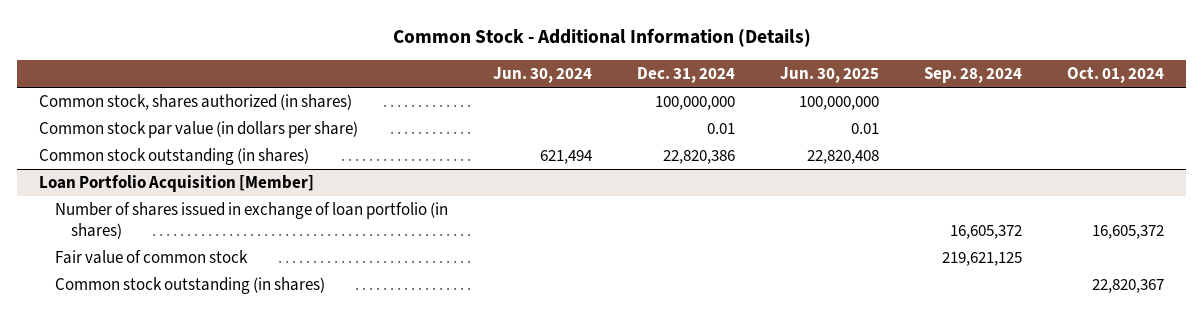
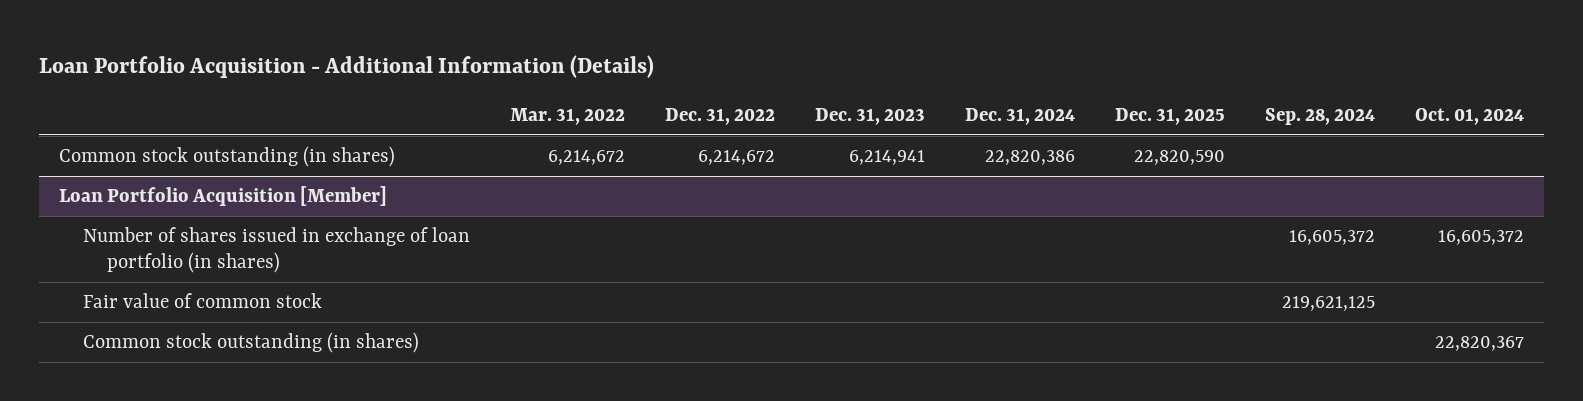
[392,28,811,48] Common Stock - Additional Information (Details) -> [38,54,654,78] Loan Portfolio Acquisition - Additional Information (Details)
[493,67,593,84] Jun. 30, 2024 -> none
[779,67,879,84] Jun. 30, 2025 -> none
none -> [509,107,625,125] Mar. 31, 2022
none -> [664,107,775,125] Dec. 31, 2022
none -> [814,107,925,125] Dec. 31, 2023
none -> [1115,107,1226,125] Dec. 31, 2025
[39,94,353,111] Common stock, shares authorized (in shares) -> none
[39,121,359,139] Common stock par value (in dollars per share) -> none

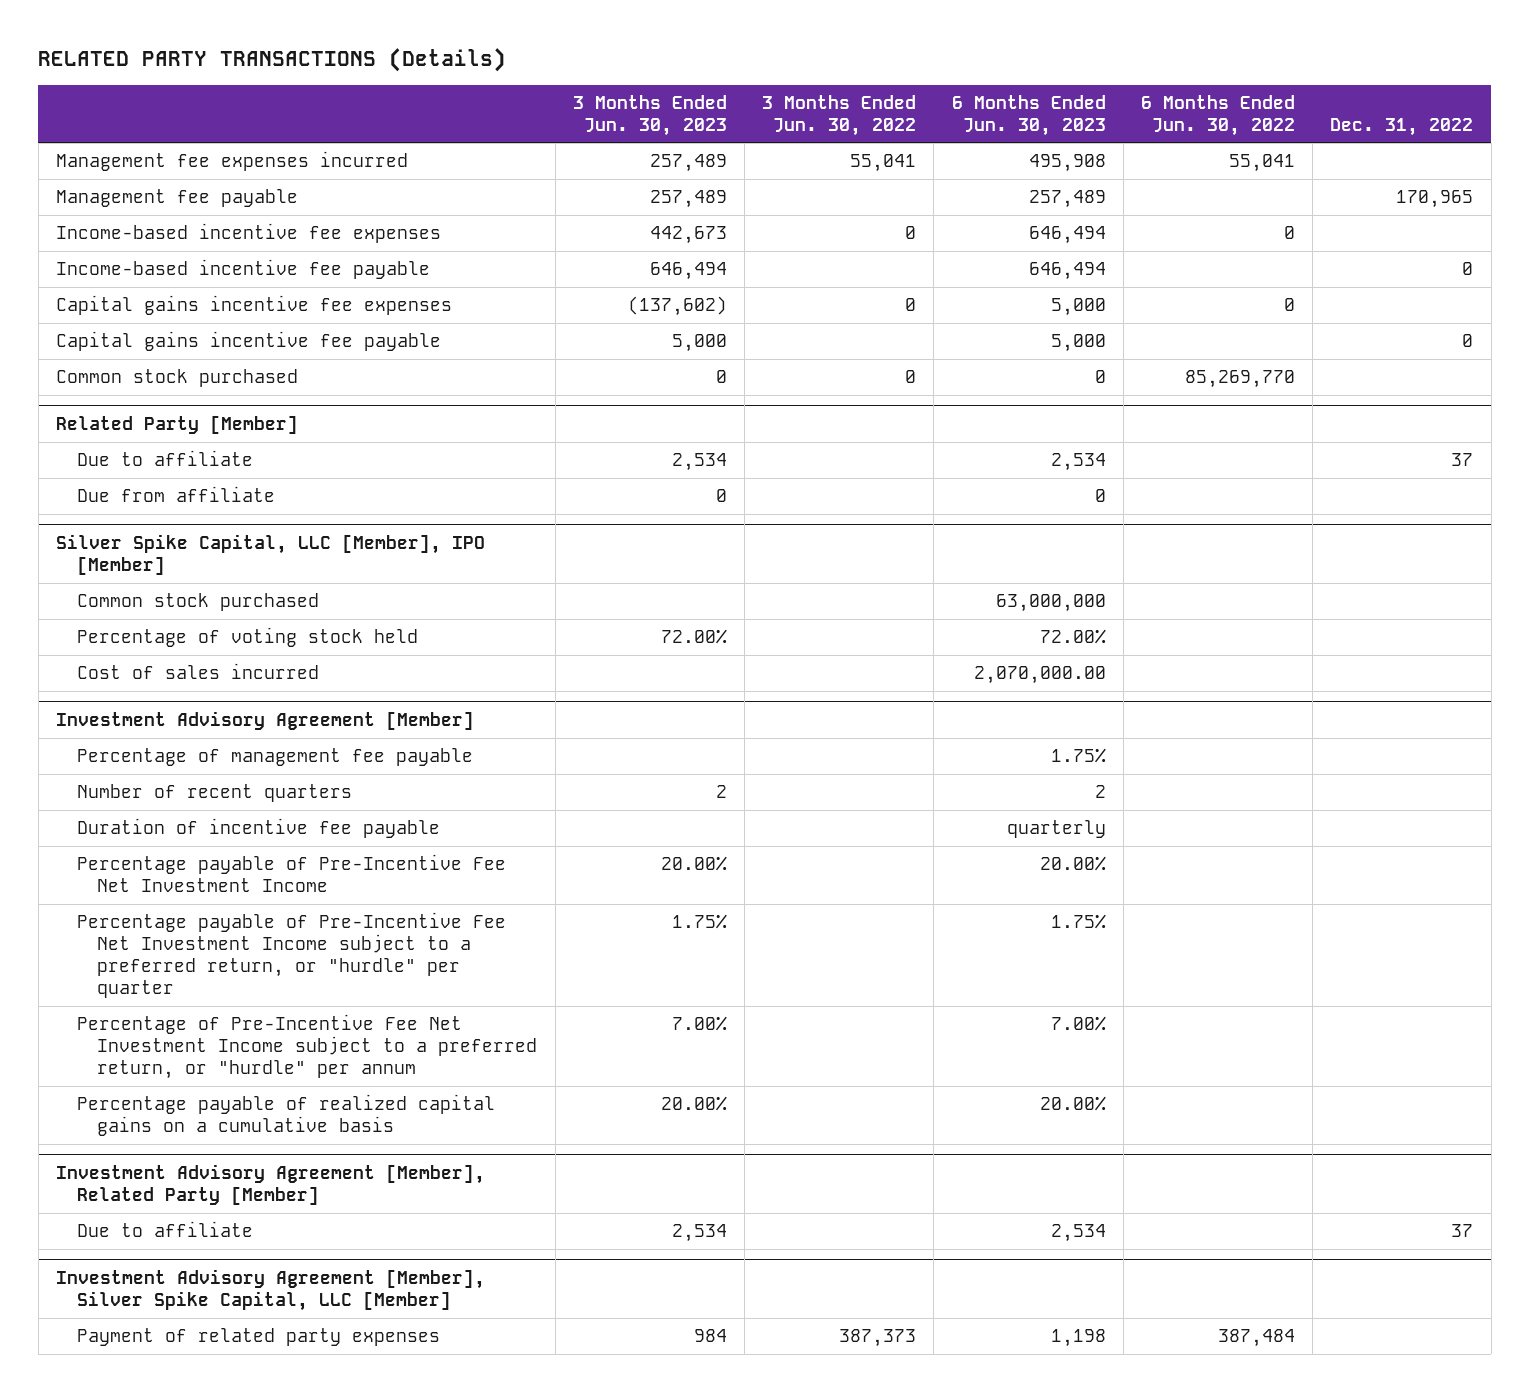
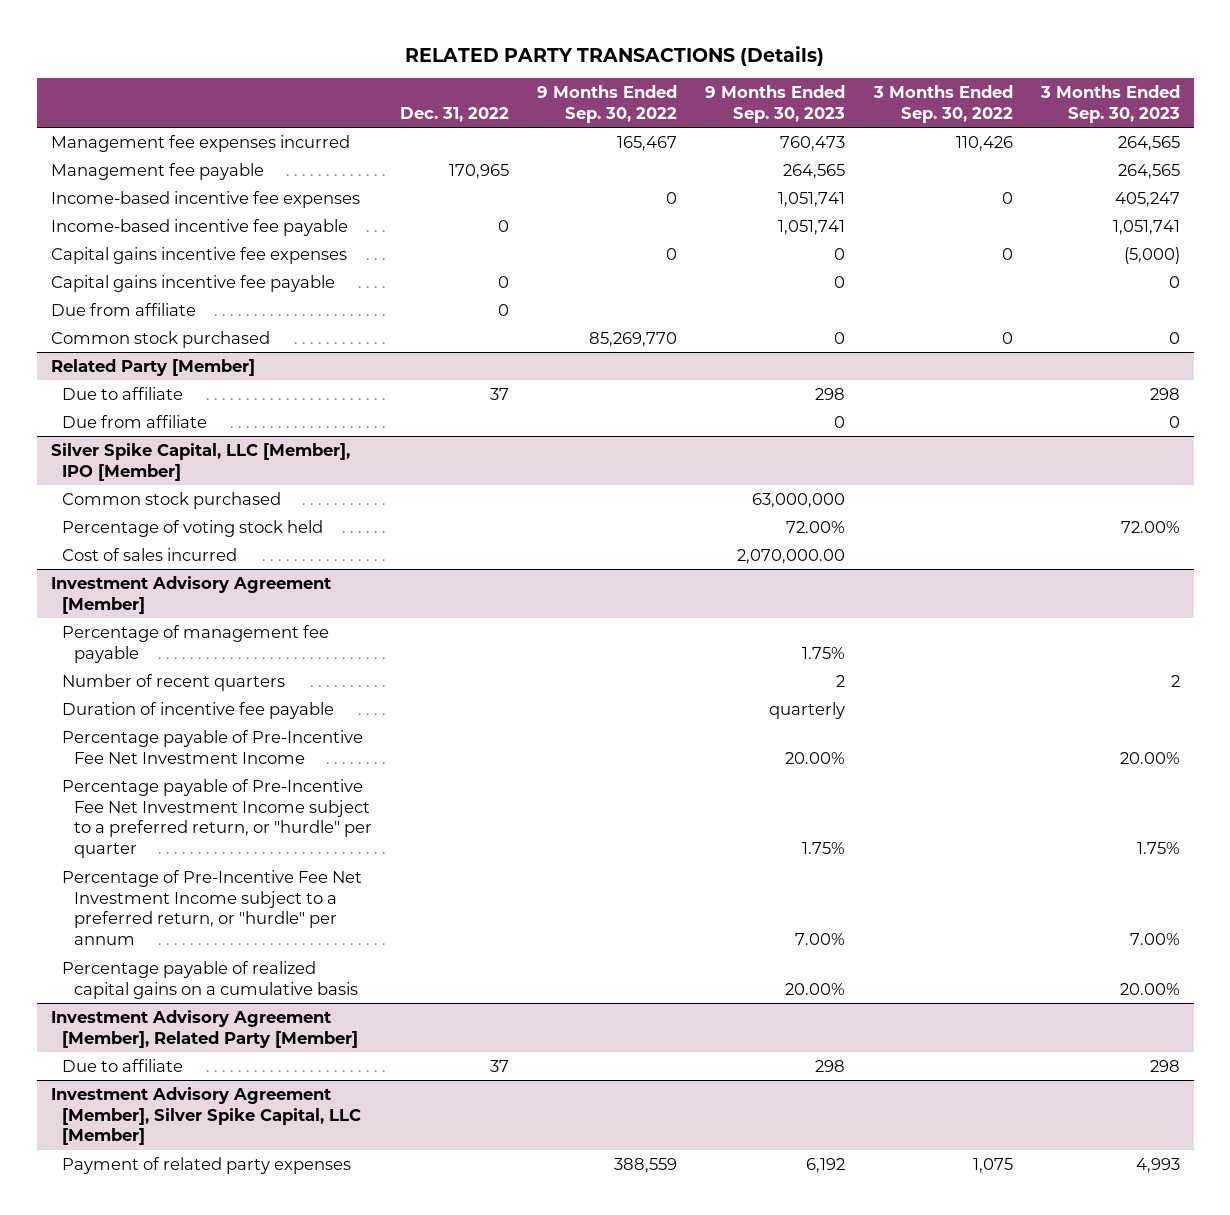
[572,94,727,136] 3 Months Ended Jun. 30, 2023 -> none
[762,94,917,136] 3 Months Ended Jun. 30, 2022 -> none
[951,94,1106,136] 6 Months Ended Jun. 30, 2023 -> none
[1140,94,1295,136] 6 Months Ended Jun. 30, 2022 -> none
none -> [537,85,678,124] 9 Months Ended Sep. 30, 2022
none -> [705,85,846,124] 9 Months Ended Sep. 30, 2023
none -> [872,85,1013,124] 3 Months Ended Sep. 30, 2022
none -> [1039,85,1180,124] 3 Months Ended Sep. 30, 2023
none -> [50,302,196,316] Due from affiliate

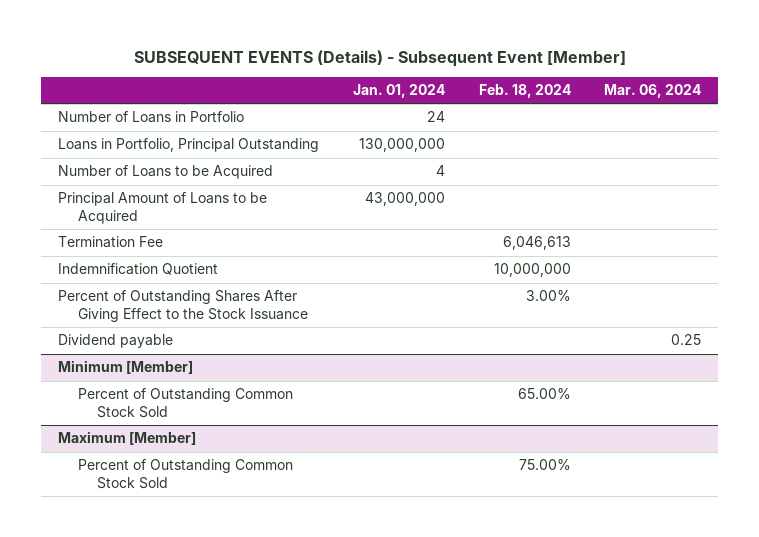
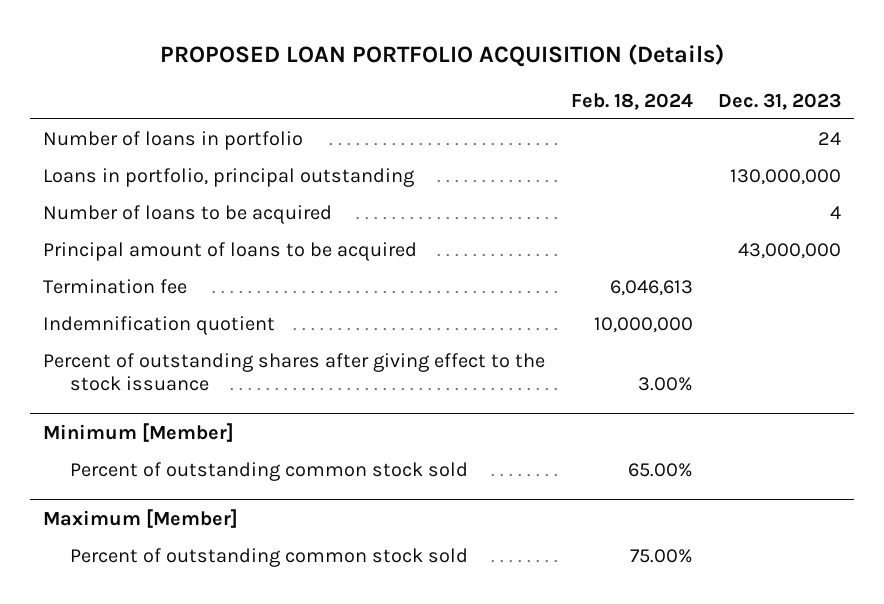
[133,49,626,67] SUBSEQUENT EVENTS (Details) - Subsequent Event [Member] -> [160,43,725,67] PROPOSED LOAN PORTFOLIO ACQUISITION (Details)
[352,84,445,99] Jan. 01, 2024 -> none
[604,84,702,99] Mar. 06, 2024 -> none
none -> [718,92,842,110] Dec. 31, 2023
[57,334,173,349] Dividend payable -> none
[57,111,244,124] Number of Loans in Portfolio -> [43,130,304,150] Number of loans in portfolio
[57,138,319,153] Loans in Portfolio, Principal Outstanding -> [43,167,415,187] Loans in portfolio, principal outstanding
[57,165,273,180] Number of Loans to be Acquired -> [43,204,333,224] Number of loans to be acquired
[57,192,267,224] Principal Amount of Loans to be Acquired -> [43,241,418,261] Principal amount of loans to be acquired
[57,236,163,249] Termination Fee -> [43,278,188,294] Termination fee
[57,263,218,276] Indemnification Quotient -> [43,315,276,335] Indemnification quotient
[57,290,308,322] Percent of Outstanding Shares After Giving Effect to the Stock Issuance -> [43,352,546,392] Percent of outstanding shares after giving effect to the stock issuance
[77,388,293,418] Percent of Outstanding Common Stock Sold -> [69,461,468,481] Percent of outstanding common stock sold
[77,459,293,489] Percent of Outstanding Common Stock Sold -> [69,547,468,567] Percent of outstanding common stock sold

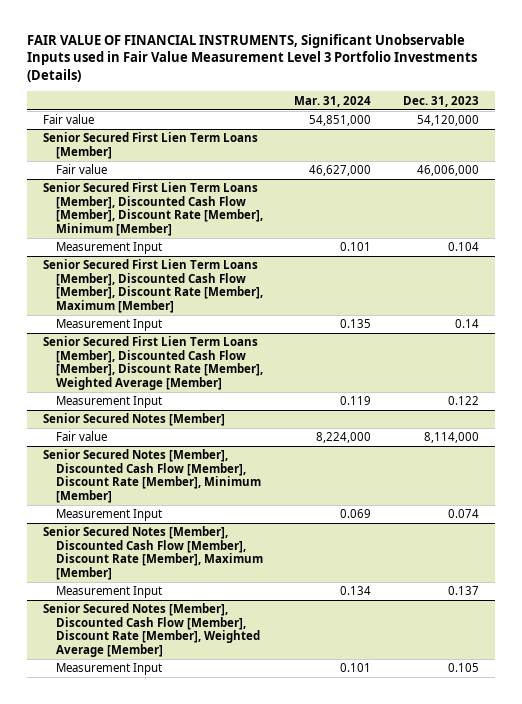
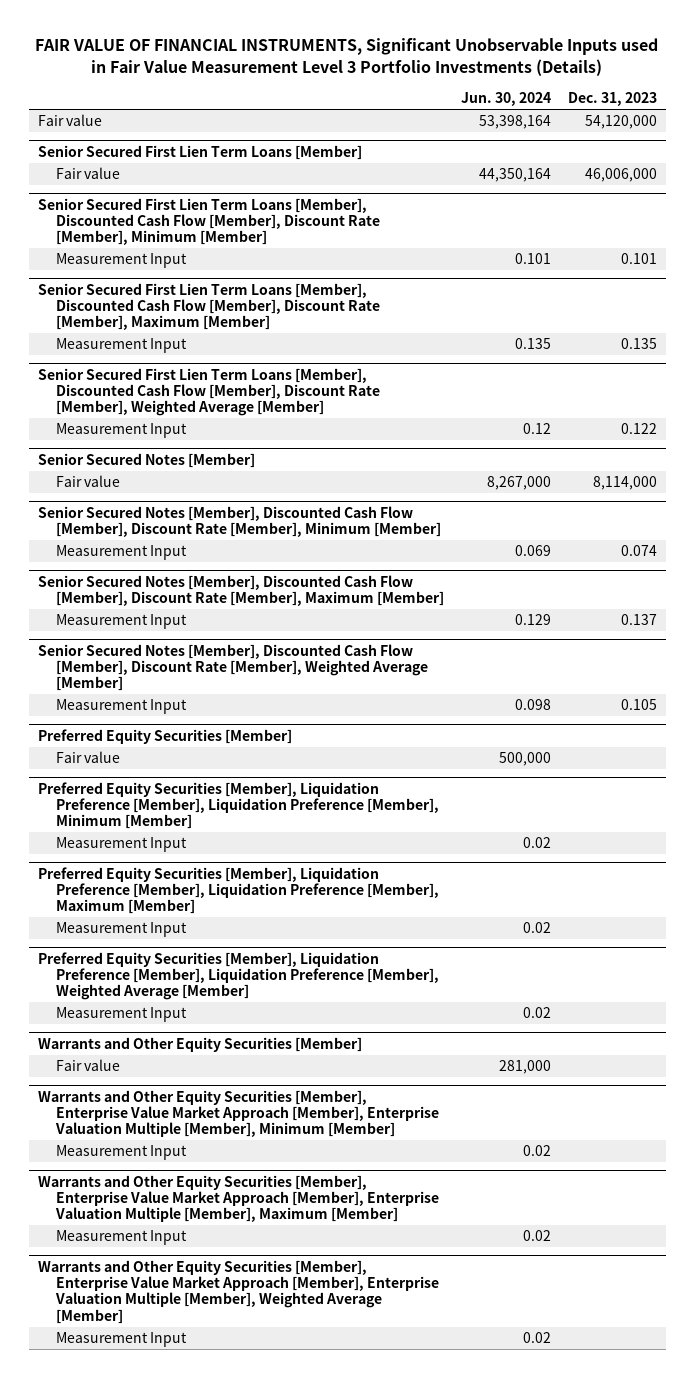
[294,95,372,107] Mar. 31, 2024 -> none
none -> [461,92,552,107] Jun. 30, 2024
[448,242,480,252] 0.104 -> [621,253,658,265] 0.101
[455,319,480,329] 0.14 -> [621,338,658,350] 0.135
none -> [37,728,292,744] Preferred Equity Securities [Member]
none -> [56,751,121,764] Fair value
none -> [37,781,440,830] Preferred Equity Securities [Member], Liquidation Preference [Member], Liquidation Preference [Member], Minimum [Member]
none -> [56,837,188,853] Measurement Input
none -> [37,866,440,915] Preferred Equity Securities [Member], Liquidation Preference [Member], Liquidation Preference [Member], Maximum [Member]
none -> [56,922,188,938] Measurement Input
none -> [37,951,440,1001] Preferred Equity Securities [Member], Liquidation Preference [Member], Liquidation Preference [Member], Weighted Average [Member]
none -> [56,1007,188,1023] Measurement Input
none -> [37,1036,362,1052] Warrants and Other Equity Securities [Member]
none -> [56,1059,121,1072] Fair value
none -> [37,1089,440,1138] Warrants and Other Equity Securities [Member], Enterprise Value Market Approach [Member], Enterprise Valuation Multiple [Member], Minimum [Member]
none -> [56,1145,188,1161] Measurement Input
none -> [37,1174,440,1223] Warrants and Other Equity Securities [Member], Enterprise Value Market Approach [Member], Enterprise Valuation Multiple [Member], Maximum [Member]
none -> [56,1230,188,1246] Measurement Input
none -> [37,1259,440,1324] Warrants and Other Equity Securities [Member], Enterprise Value Market Approach [Member], Enterprise Valuation Multiple [Member], Weighted Average [Member]
none -> [56,1332,188,1348] Measurement Input

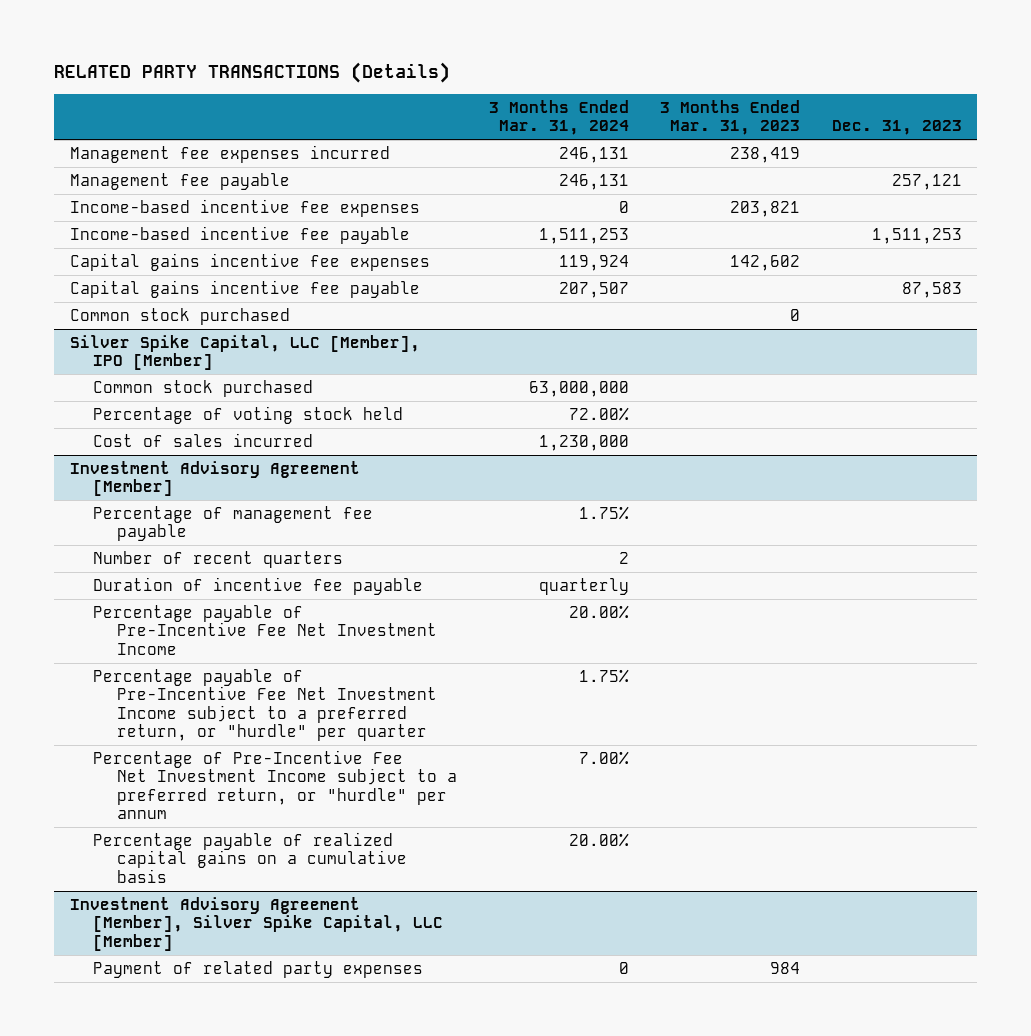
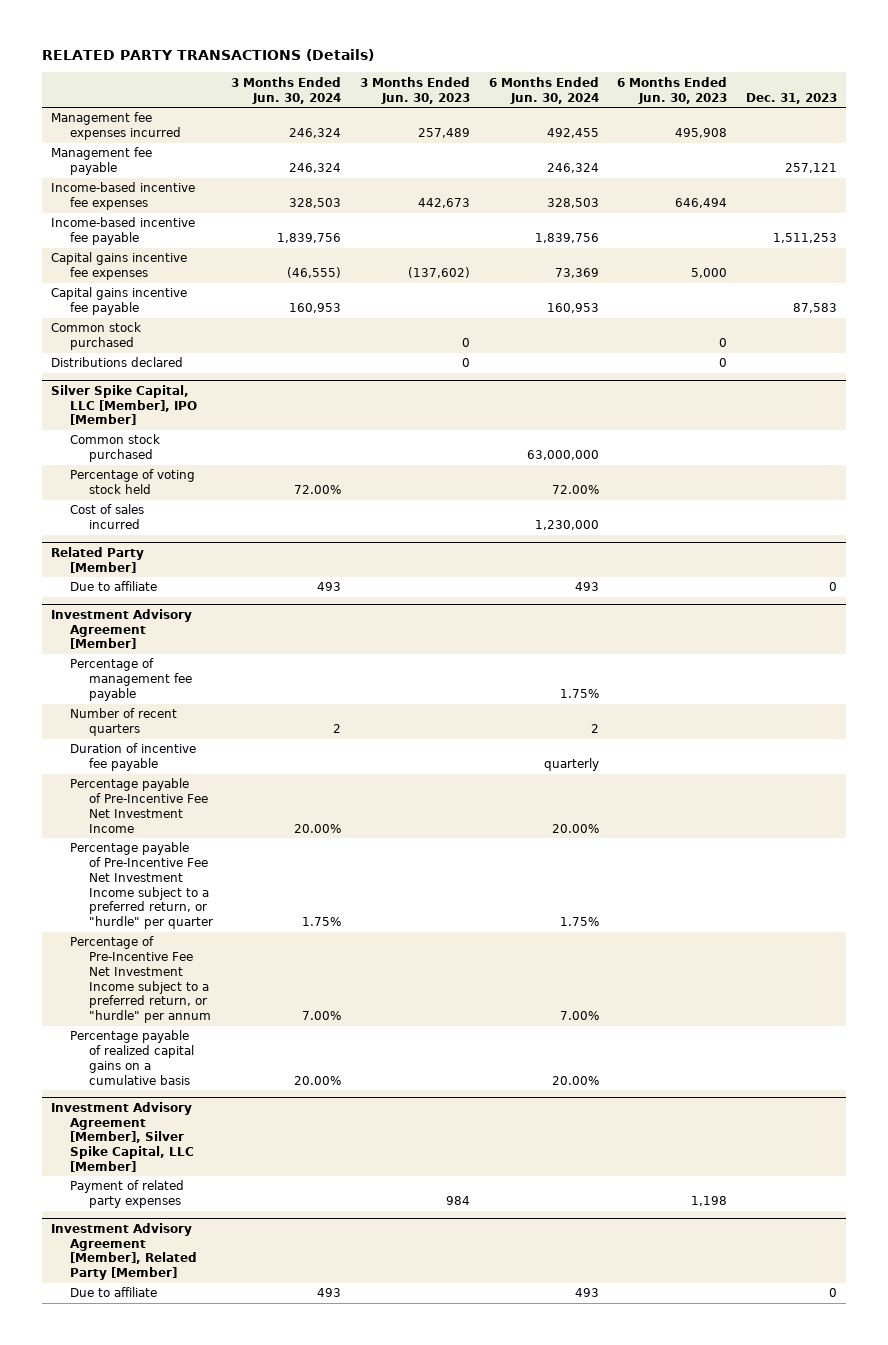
[488,99,629,136] 3 Months Ended Mar. 31, 2024 -> none
[660,99,801,136] 3 Months Ended Mar. 31, 2023 -> none
none -> [231,76,342,104] 3 Months Ended Jun. 30, 2024
none -> [359,76,470,104] 3 Months Ended Jun. 30, 2023
none -> [488,76,599,104] 6 Months Ended Jun. 30, 2024
none -> [617,76,728,104] 6 Months Ended Jun. 30, 2023
none -> [51,357,184,368] Distributions declared
none -> [51,546,145,573] Related Party [Member]
none -> [69,581,157,592] Due to affiliate
none -> [51,1222,197,1280] Investment Advisory Agreement [Member], Related Party [Member]
none -> [69,1287,157,1298] Due to affiliate

